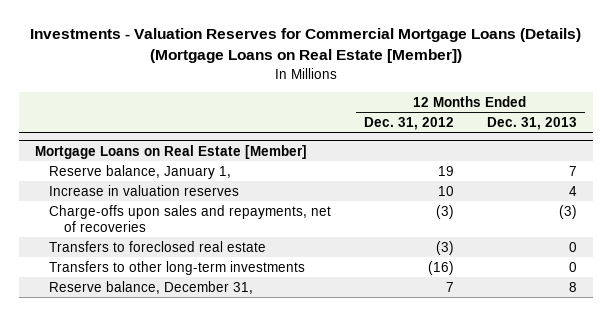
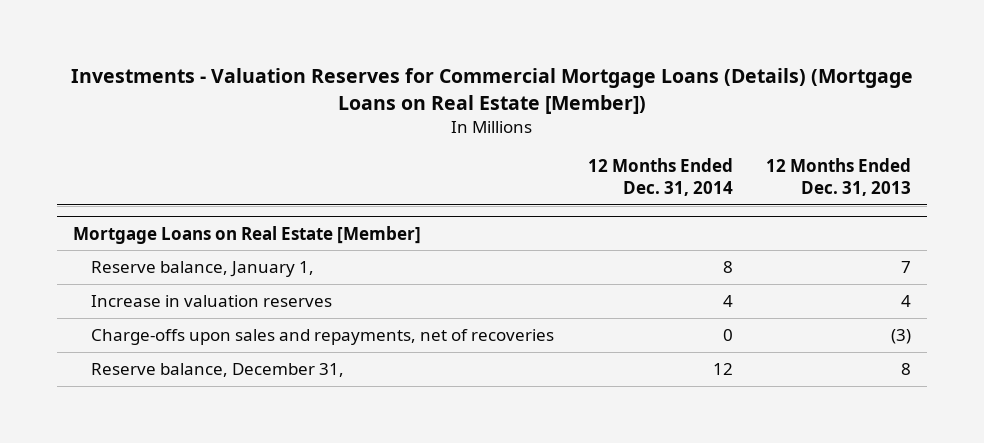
[364,116,455,130] Dec. 31, 2012 -> none
none -> [587,158,733,197] 12 Months Ended Dec. 31, 2014
[49,240,267,252] Transfers to foreclosed real estate -> none
[49,260,306,275] Transfers to other long-term investments -> none

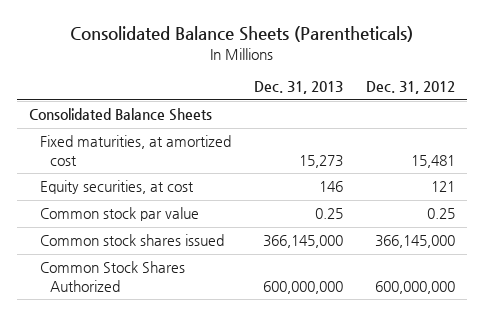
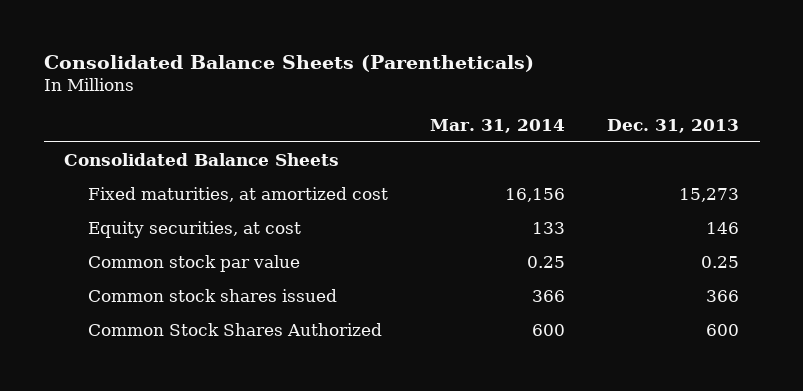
[366,81,456,95] Dec. 31, 2012 -> none
none -> [429,118,565,133] Mar. 31, 2014
[262,235,343,249] 366,145,000 -> [705,289,739,302] 366
[262,280,343,294] 600,000,000 -> [705,323,739,336] 600

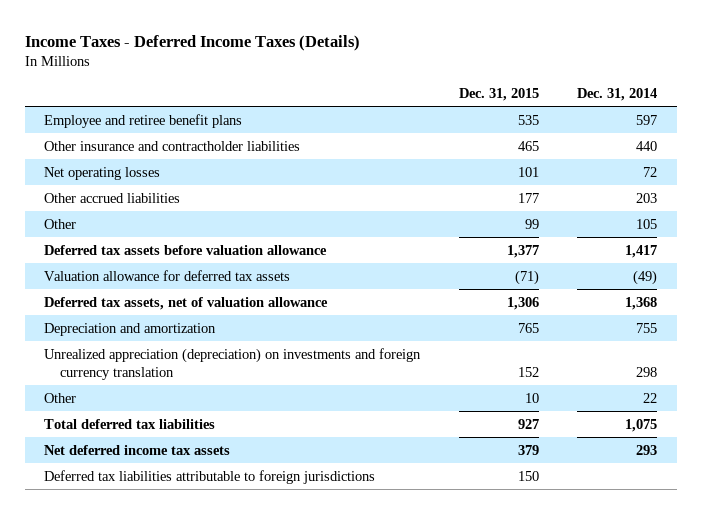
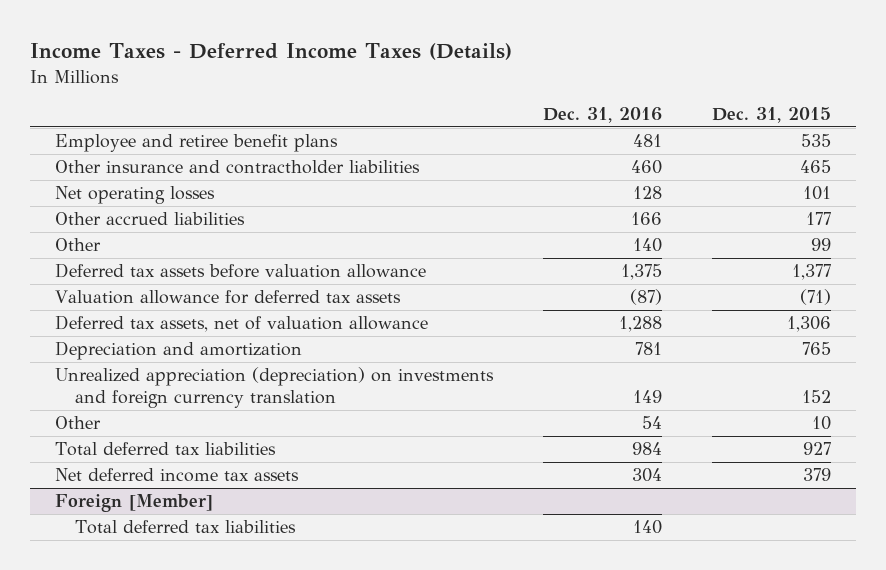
[577,87,658,101] Dec. 31, 2014 -> none
none -> [542,107,662,124] Dec. 31, 2016
[43,469,375,484] Deferred tax liabilities attributable to foreign jurisdictions -> none
none -> [54,494,213,513] Foreign [Member]
none -> [74,520,296,535] Total deferred tax liabilities

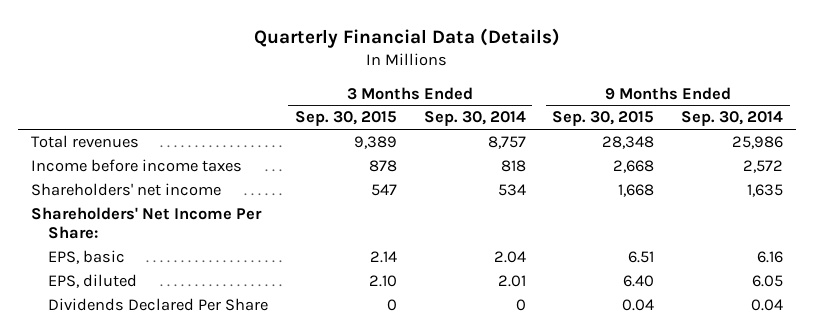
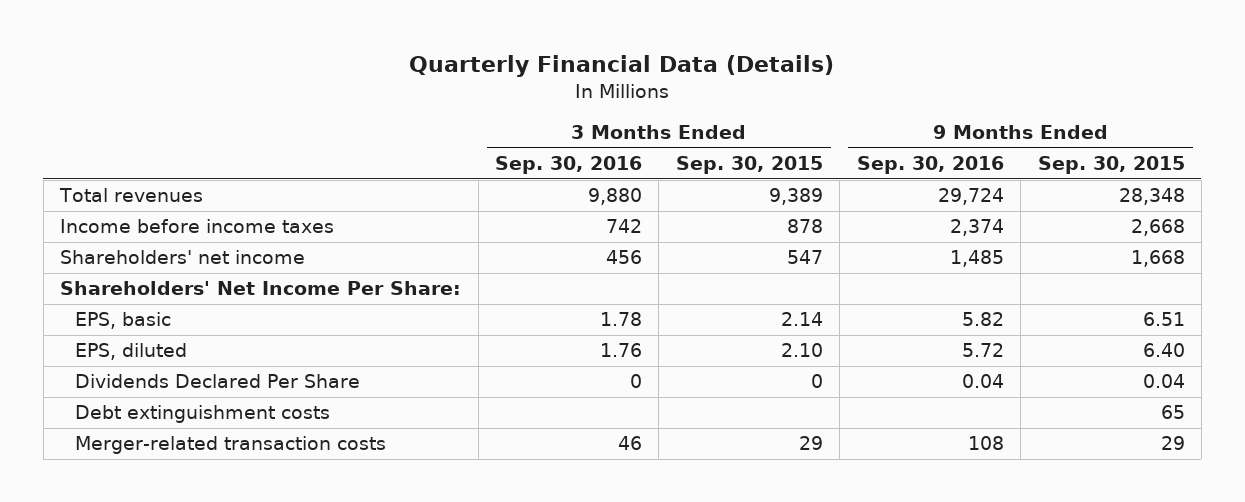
[423,111,526,127] Sep. 30, 2014 -> none
[681,111,784,127] Sep. 30, 2014 -> none
none -> [495,155,643,174] Sep. 30, 2016
none -> [856,155,1004,174] Sep. 30, 2016
none -> [75,405,331,424] Debt extinguishment costs
none -> [75,436,387,455] Merger-related transaction costs

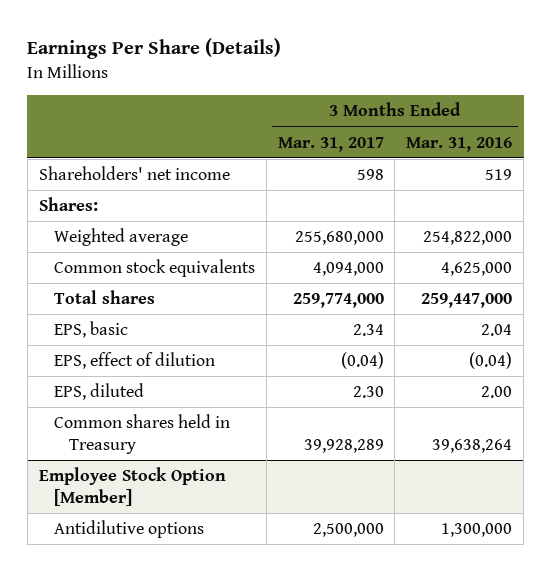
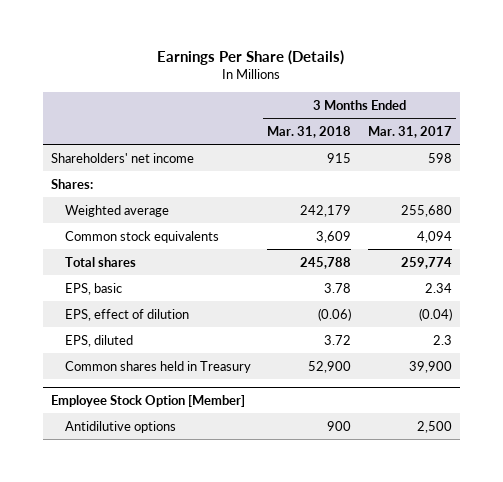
[406,136,513,152] Mar. 31, 2016 -> none
none -> [267,125,352,138] Mar. 31, 2018
[294,231,384,246] 255,680,000 -> [400,204,452,217] 255,680
[312,262,384,277] 4,094,000 -> [416,230,452,243] 4,094
[292,293,384,309] 259,774,000 -> [400,256,452,269] 259,774
[352,386,384,399] 2.30 -> [432,334,452,345] 2.3
[303,438,384,453] 39,928,289 -> [408,360,452,373] 39,900
[312,523,384,538] 2,500,000 -> [416,420,452,433] 2,500

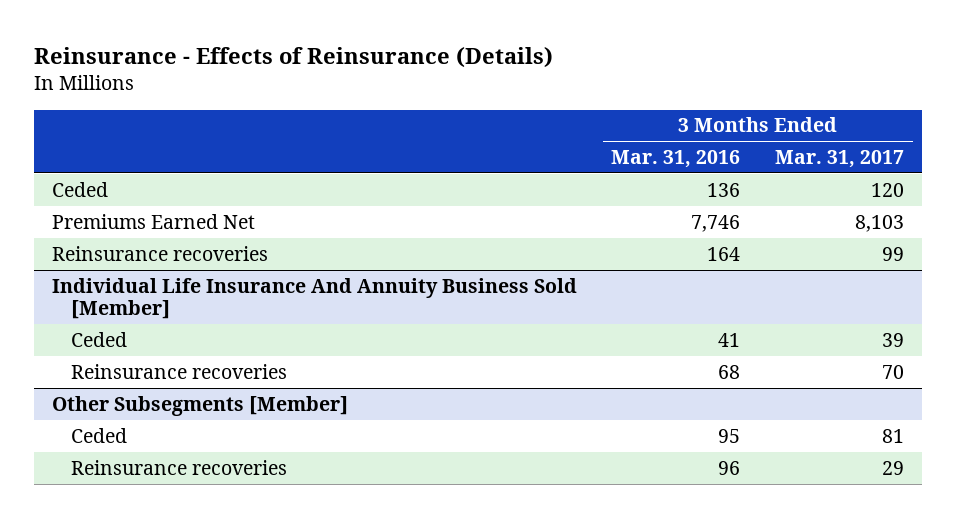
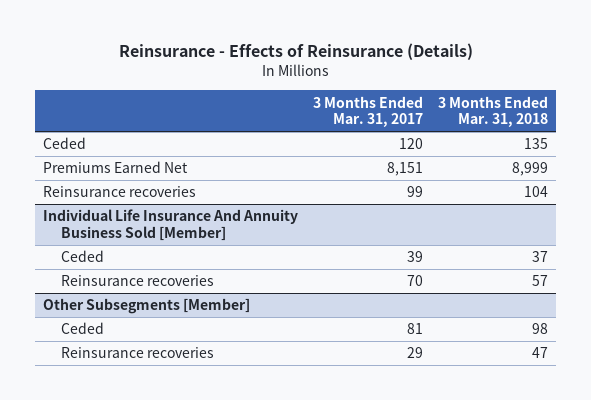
[611,150,741,169] Mar. 31, 2016 -> none
none -> [438,95,549,128] 3 Months Ended Mar. 31, 2018
[855,214,905,232] 8,103 -> [387,162,424,177] 8,151

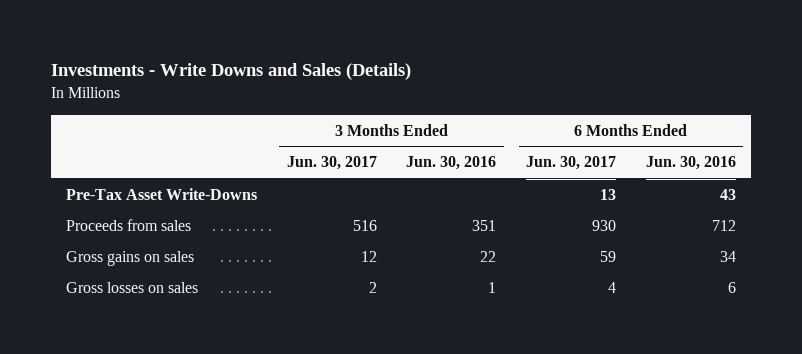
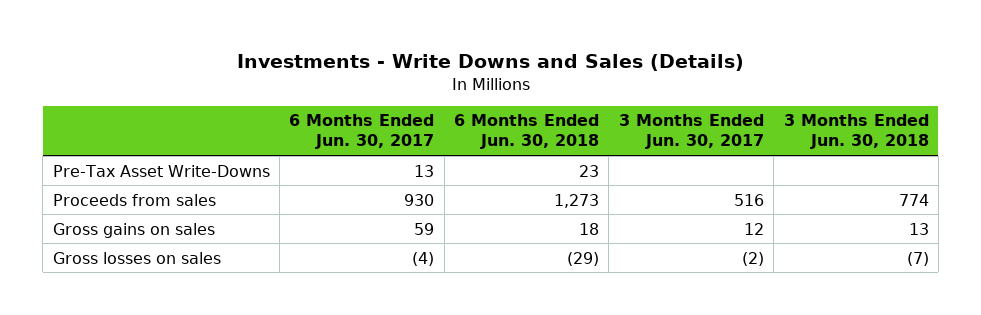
[406,156,497,171] Jun. 30, 2016 -> none
[645,156,736,171] Jun. 30, 2016 -> none
none -> [454,114,600,150] 6 Months Ended Jun. 30, 2018
none -> [783,114,929,150] 3 Months Ended Jun. 30, 2018
[368,282,377,294] 2 -> [741,251,764,266] (2)
[608,282,617,294] 4 -> [412,251,435,266] (4)

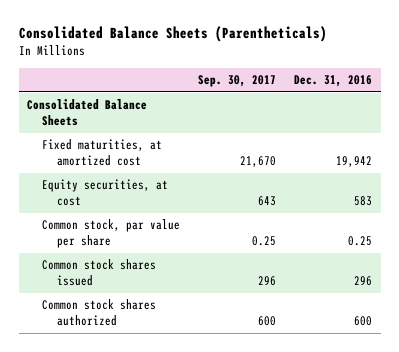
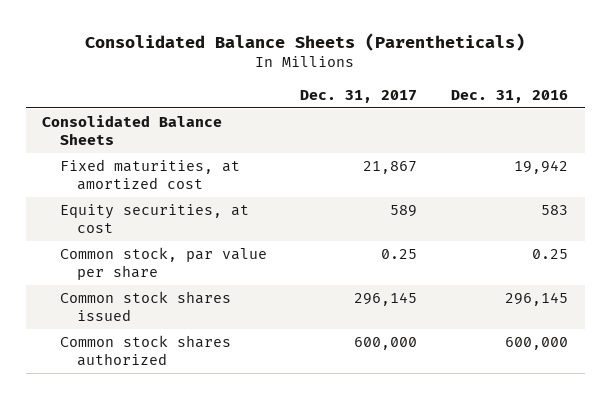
[198,75,277,88] Sep. 30, 2017 -> none
none -> [300,89,418,103] Dec. 31, 2017
[353,276,372,287] 296 -> [504,291,568,306] 296,145
[353,316,372,327] 600 -> [504,336,568,350] 600,000

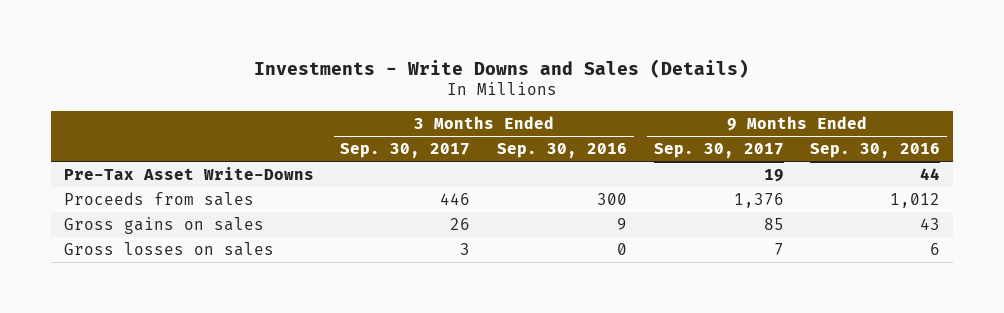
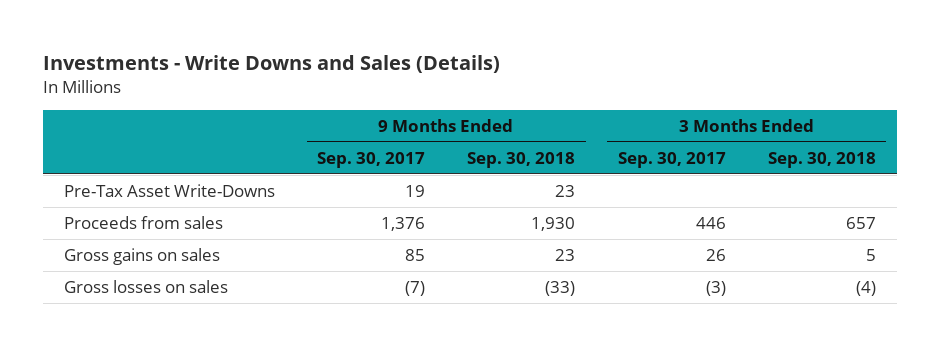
[497,143,628,159] Sep. 30, 2016 -> none
[810,143,941,159] Sep. 30, 2016 -> none
none -> [467,151,576,168] Sep. 30, 2018
none -> [767,151,876,168] Sep. 30, 2018
[460,243,471,256] 3 -> [705,280,726,296] (3)
[773,243,784,256] 7 -> [405,280,426,296] (7)

